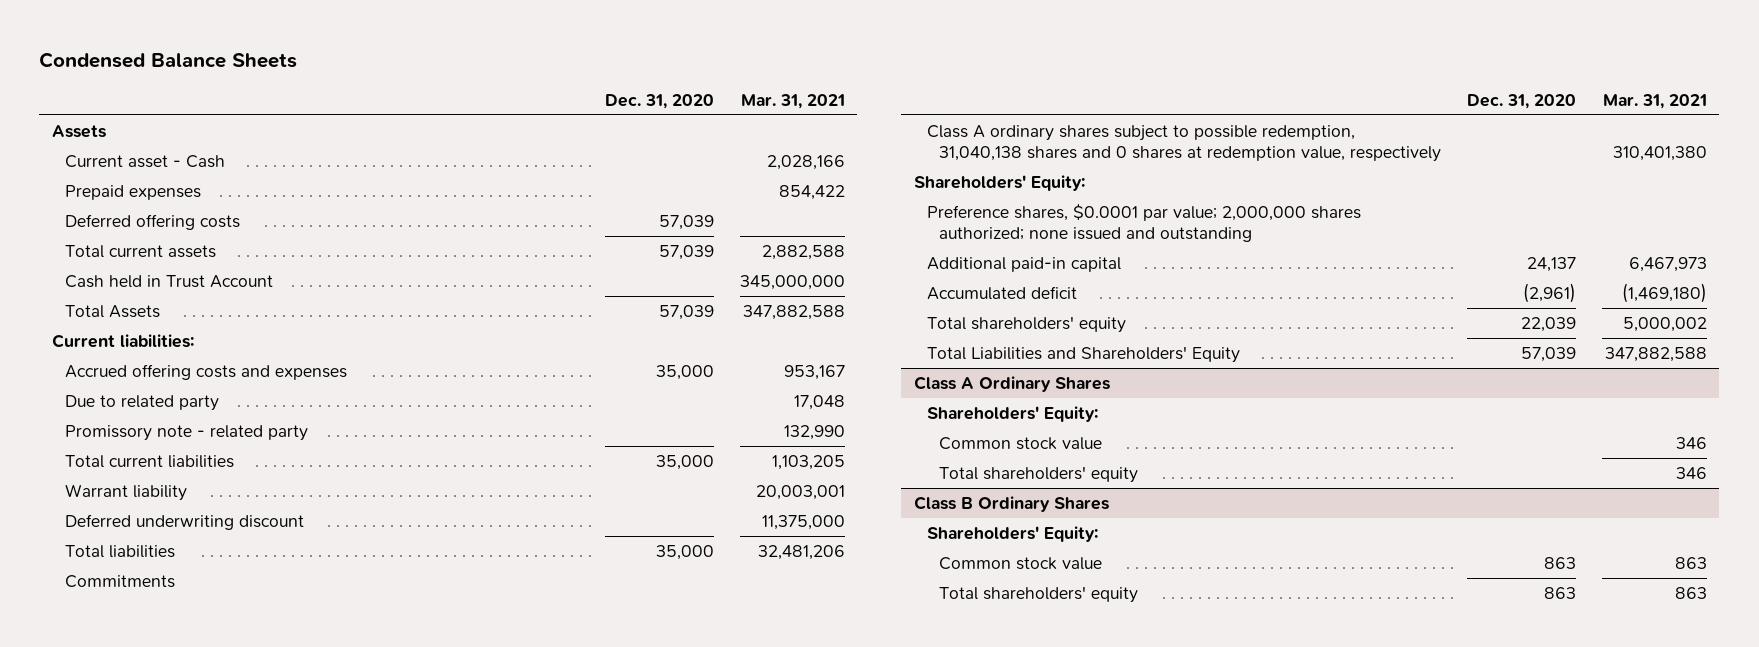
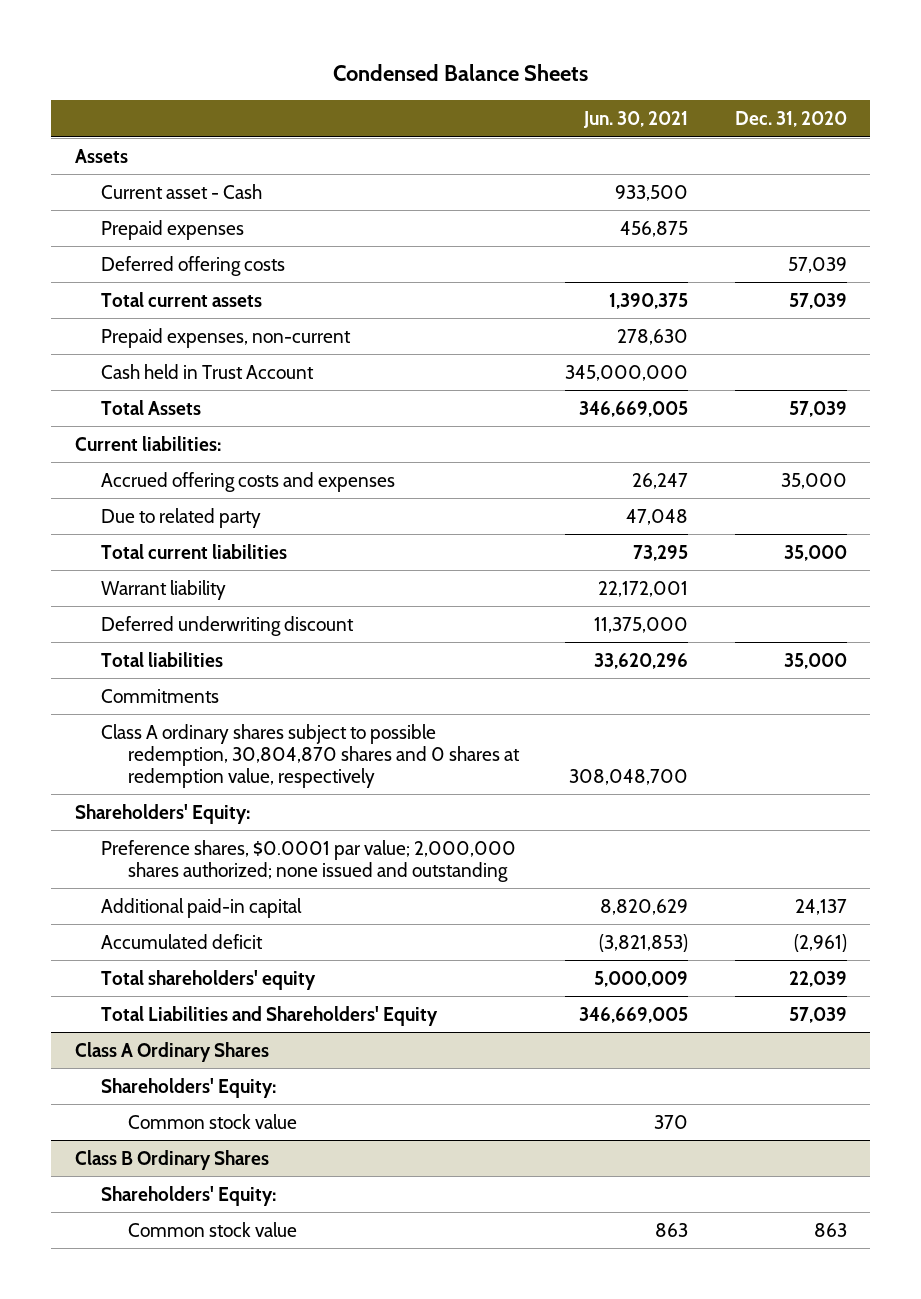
[740,93,845,109] Mar. 31, 2021 -> none
none -> [583,111,689,129] Jun. 30, 2021
none -> [101,327,352,348] Prepaid expenses, non-current
[64,425,308,442] Promissory note - related party -> none
[926,125,1442,162] Class A ordinary shares subject to possible redemption, 31,040,138 shares and 0 shares at redemption value, respectively -> [101,723,521,789] Class A ordinary shares subject to possible redemption, 30,804,870 shares and 0 shares at redemption value, respectively
[939,466,1139,484] Total shareholders' equity -> none
[939,586,1139,604] Total shareholders' equity -> none

